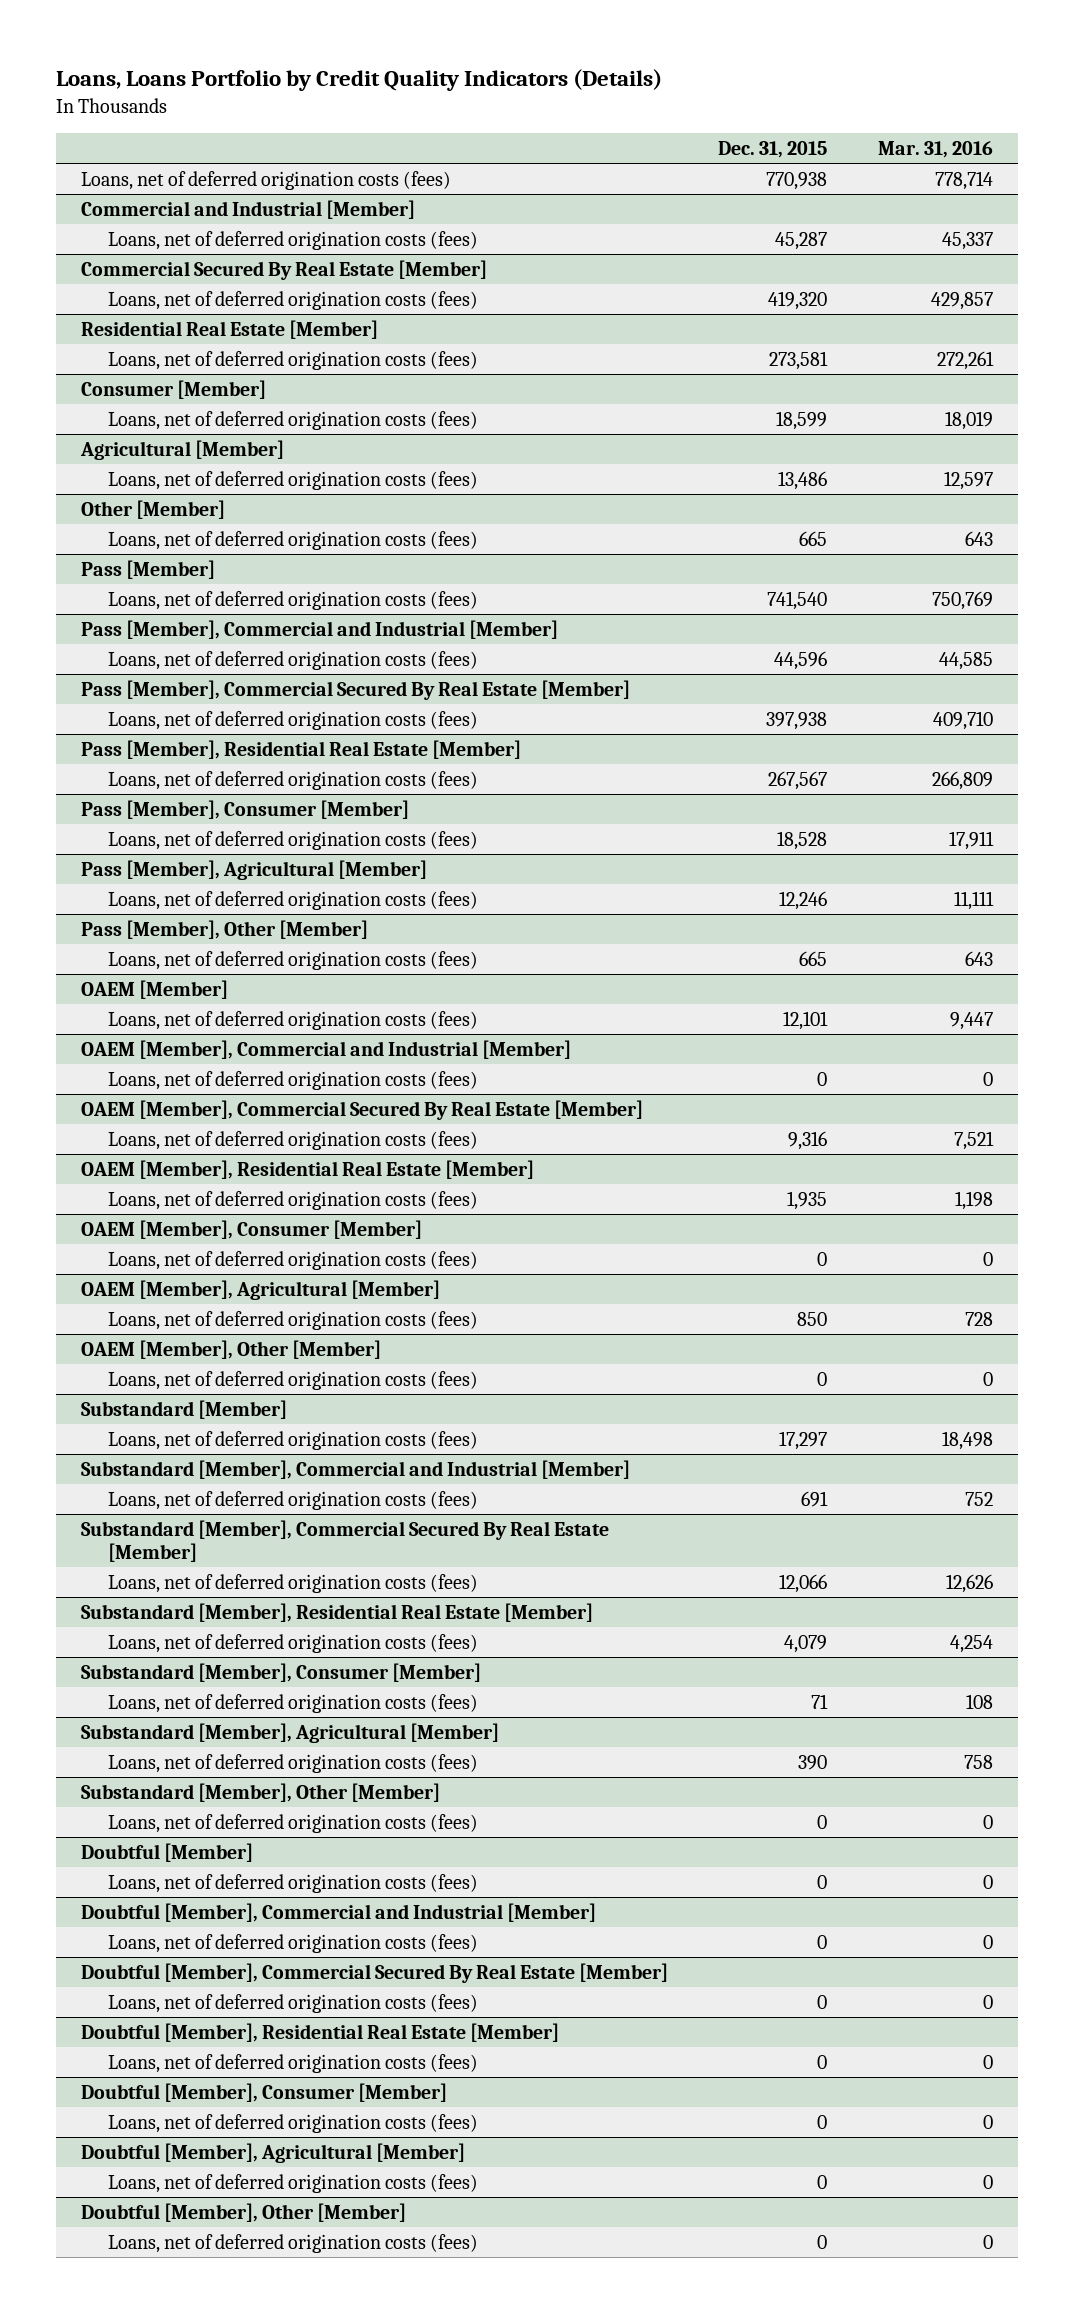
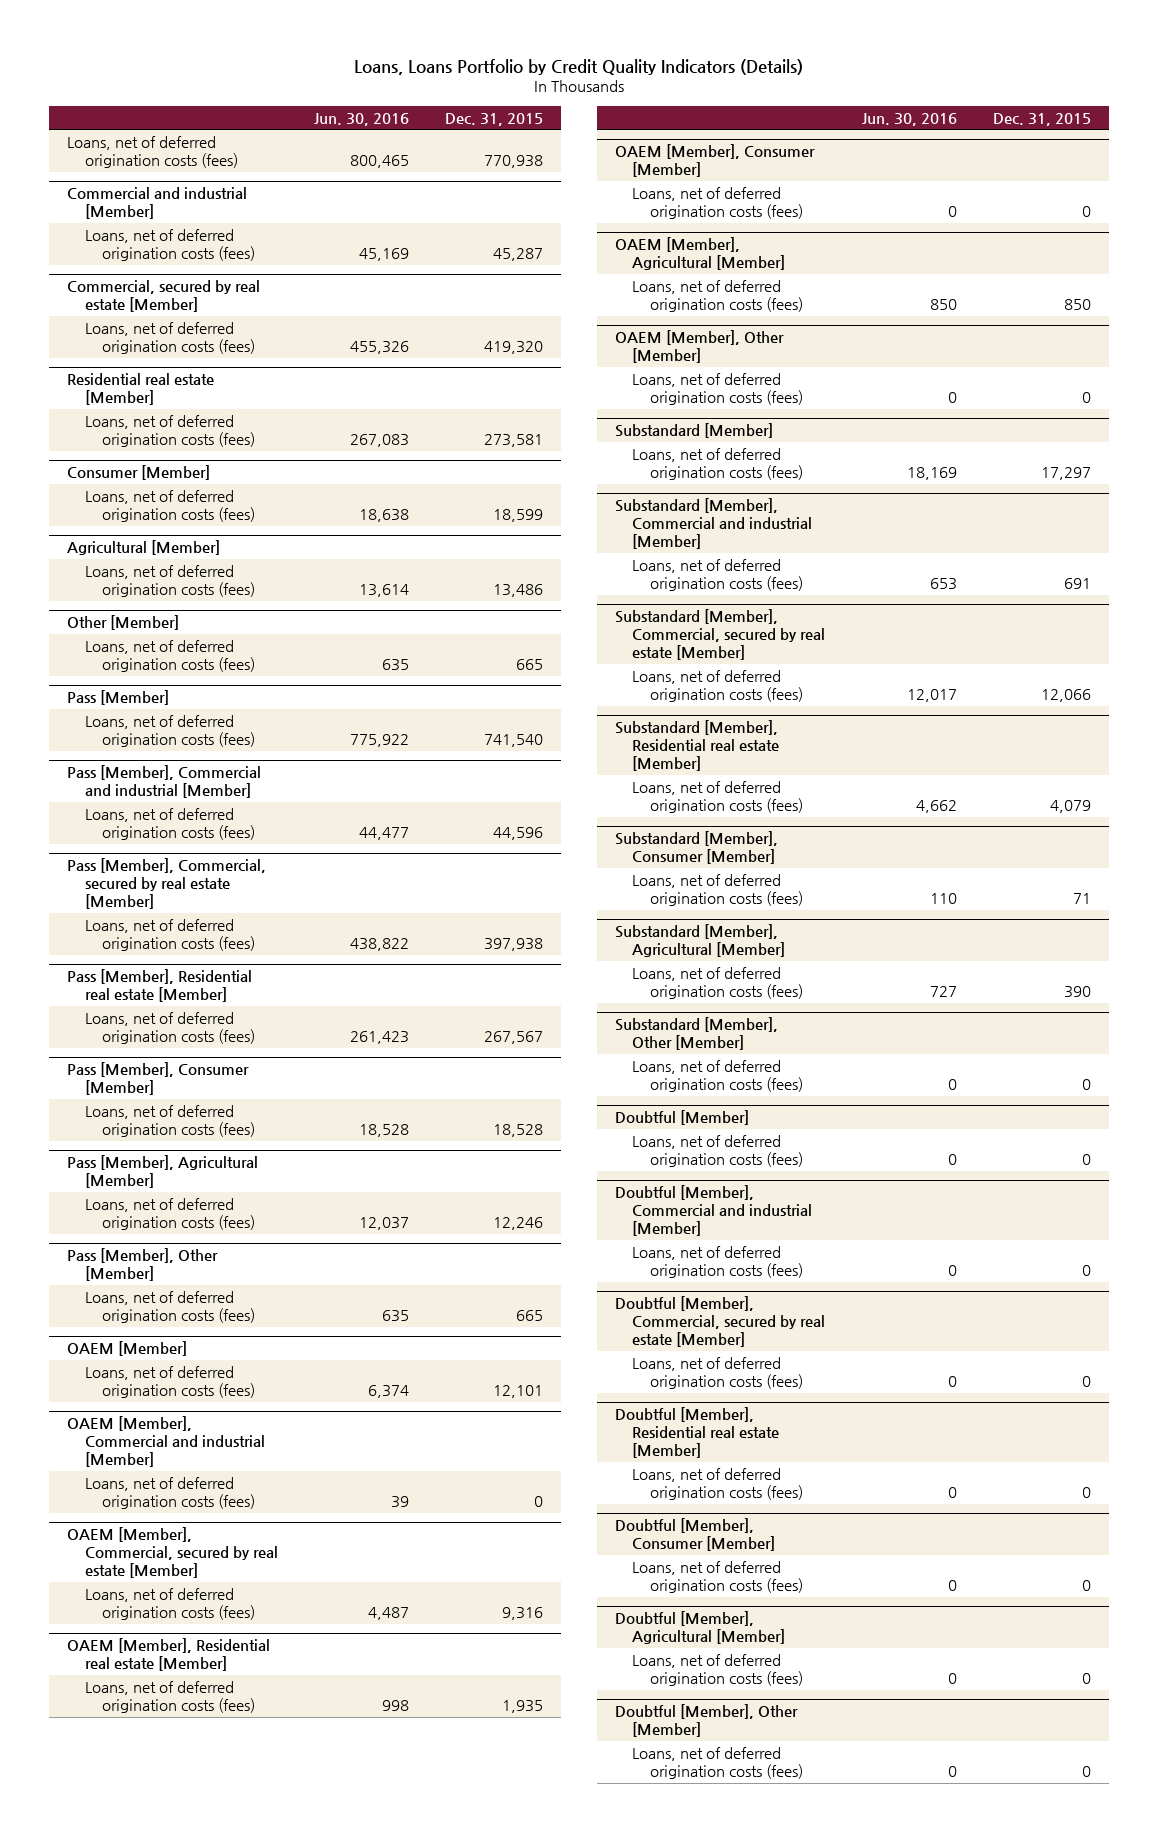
[877,140,993,158] Mar. 31, 2016 -> none
none -> [313,112,409,126] Jun. 30, 2016
[80,199,415,219] Commercial and Industrial [Member] -> [67,186,248,219] Commercial and industrial [Member]
[80,259,487,280] Commercial Secured By Real Estate [Member] -> [67,279,261,312] Commercial, secured by real estate [Member]
[80,319,378,339] Residential Real Estate [Member] -> [67,372,215,405] Residential real estate [Member]
[80,619,558,639] Pass [Member], Commercial and Industrial [Member] -> [67,764,262,798] Pass [Member], Commercial and industrial [Member]
[80,679,630,700] Pass [Member], Commercial Secured By Real Estate [Member] -> [67,857,267,909] Pass [Member], Commercial, secured by real estate [Member]
[80,739,521,759] Pass [Member], Residential Real Estate [Member] -> [67,968,253,1002] Pass [Member], Residential real estate [Member]
[80,1039,571,1059] OAEM [Member], Commercial and Industrial [Member] -> [67,1415,265,1467] OAEM [Member], Commercial and industrial [Member]
[80,1099,643,1120] OAEM [Member], Commercial Secured By Real Estate [Member] -> [67,1526,278,1578] OAEM [Member], Commercial, secured by real estate [Member]
[80,1159,534,1179] OAEM [Member], Residential Real Estate [Member] -> [67,1637,271,1671] OAEM [Member], Residential real estate [Member]
[80,1459,630,1479] Substandard [Member], Commercial and Industrial [Member] -> [615,497,813,549] Substandard [Member], Commercial and industrial [Member]
[80,1519,609,1563] Substandard [Member], Commercial Secured By Real Estate [Member] -> [615,608,826,660] Substandard [Member], Commercial, secured by real estate [Member]
[80,1602,593,1622] Substandard [Member], Residential Real Estate [Member] -> [615,719,780,771] Substandard [Member], Residential real estate [Member]
[80,1902,596,1922] Doubtful [Member], Commercial and Industrial [Member] -> [615,1184,813,1236] Doubtful [Member], Commercial and industrial [Member]
[80,1962,668,1983] Doubtful [Member], Commercial Secured By Real Estate [Member] -> [615,1295,826,1347] Doubtful [Member], Commercial, secured by real estate [Member]
[80,2022,559,2042] Doubtful [Member], Residential Real Estate [Member] -> [615,1406,780,1458] Doubtful [Member], Residential real estate [Member]

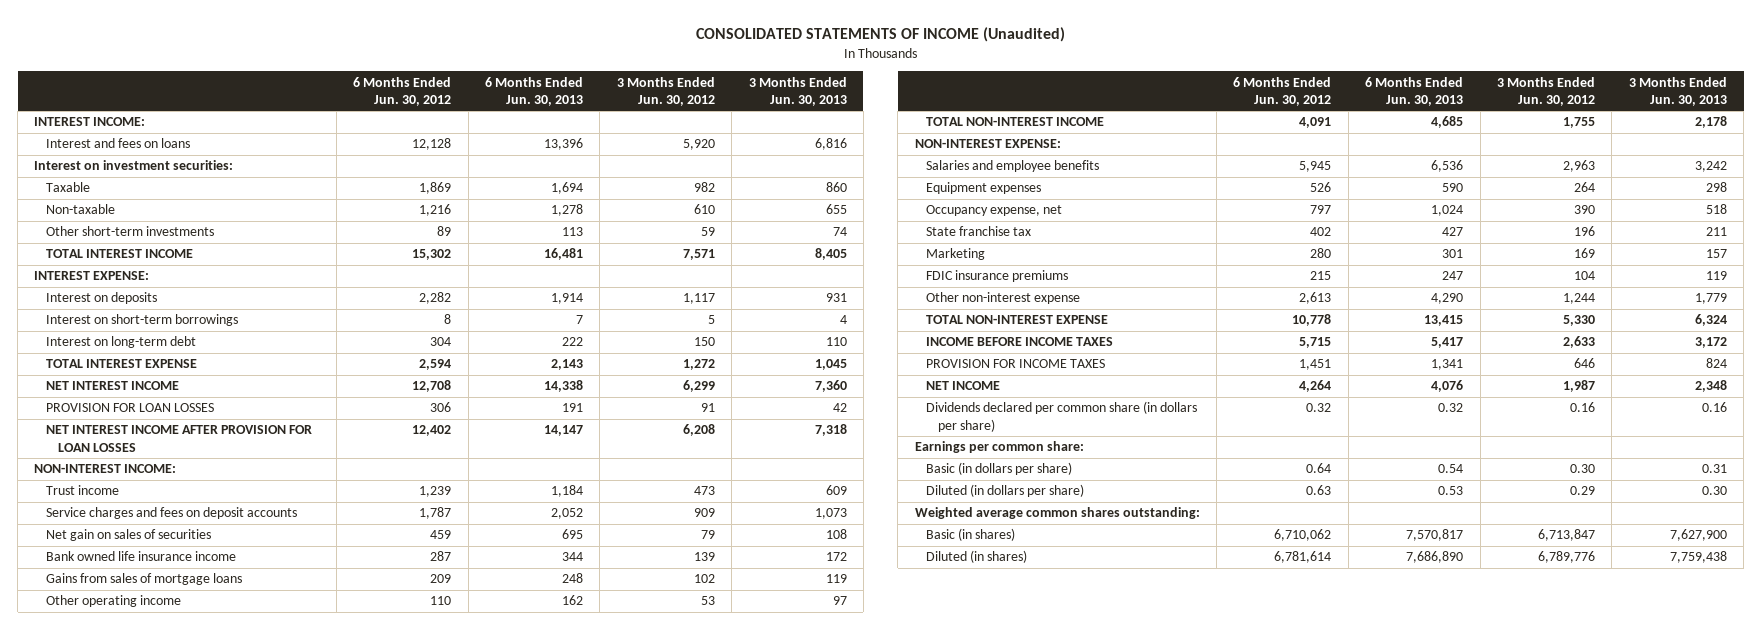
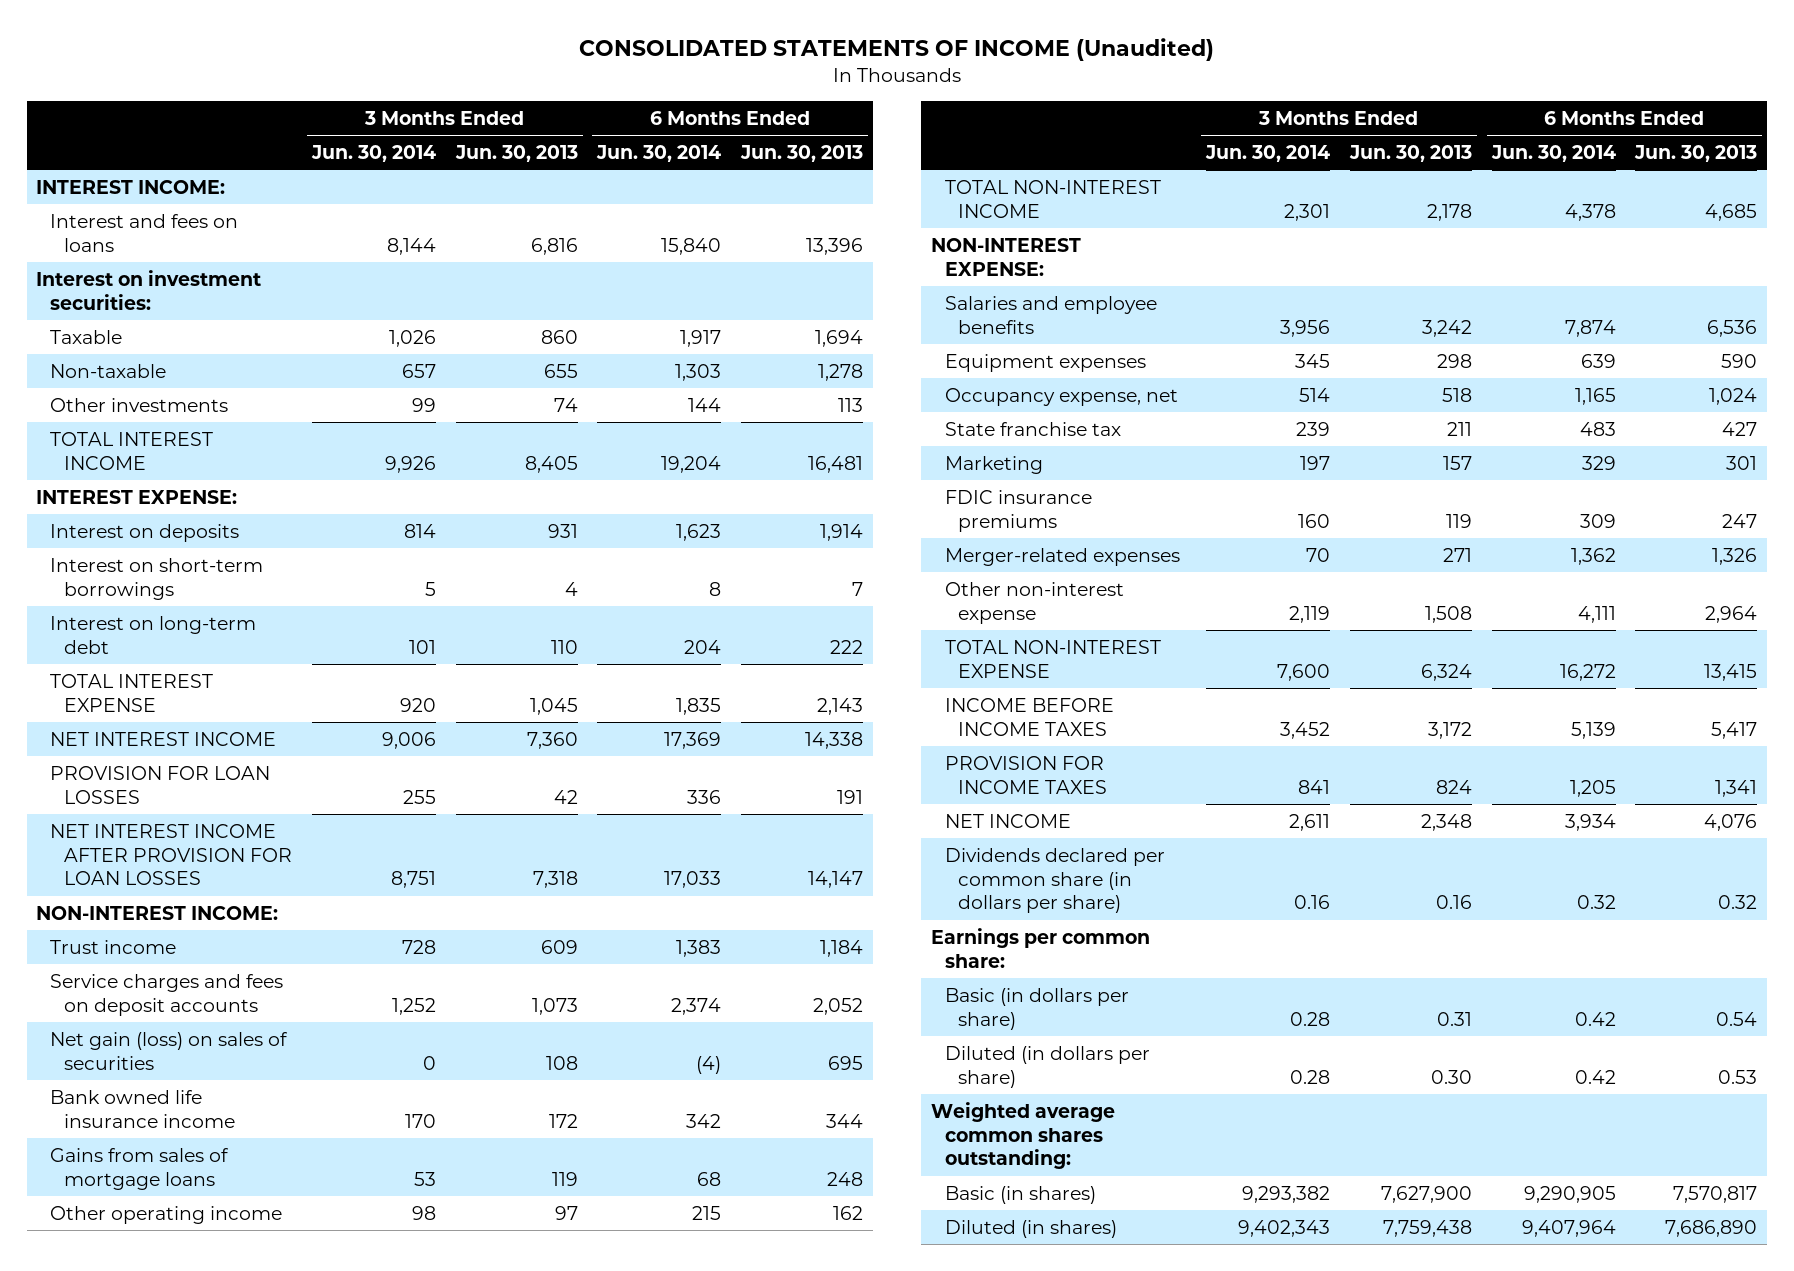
[353,76,452,106] 6 Months Ended Jun. 30, 2012 -> none
[616,76,715,106] 3 Months Ended Jun. 30, 2012 -> none
none -> [310,145,436,163] Jun. 30, 2014
none -> [596,145,722,163] Jun. 30, 2014
[46,226,215,237] Other short-term investments -> [50,397,229,412] Other investments
[46,529,212,542] Net gain on sales of securities -> [50,1031,289,1070] Net gain (loss) on sales of securities
none -> [944,547,1180,566] Merger-related expenses
[1431,293,1464,305] 4,290 -> [1705,605,1758,623] 2,964
[1694,293,1727,305] 1,779 -> [1424,605,1472,623] 1,508

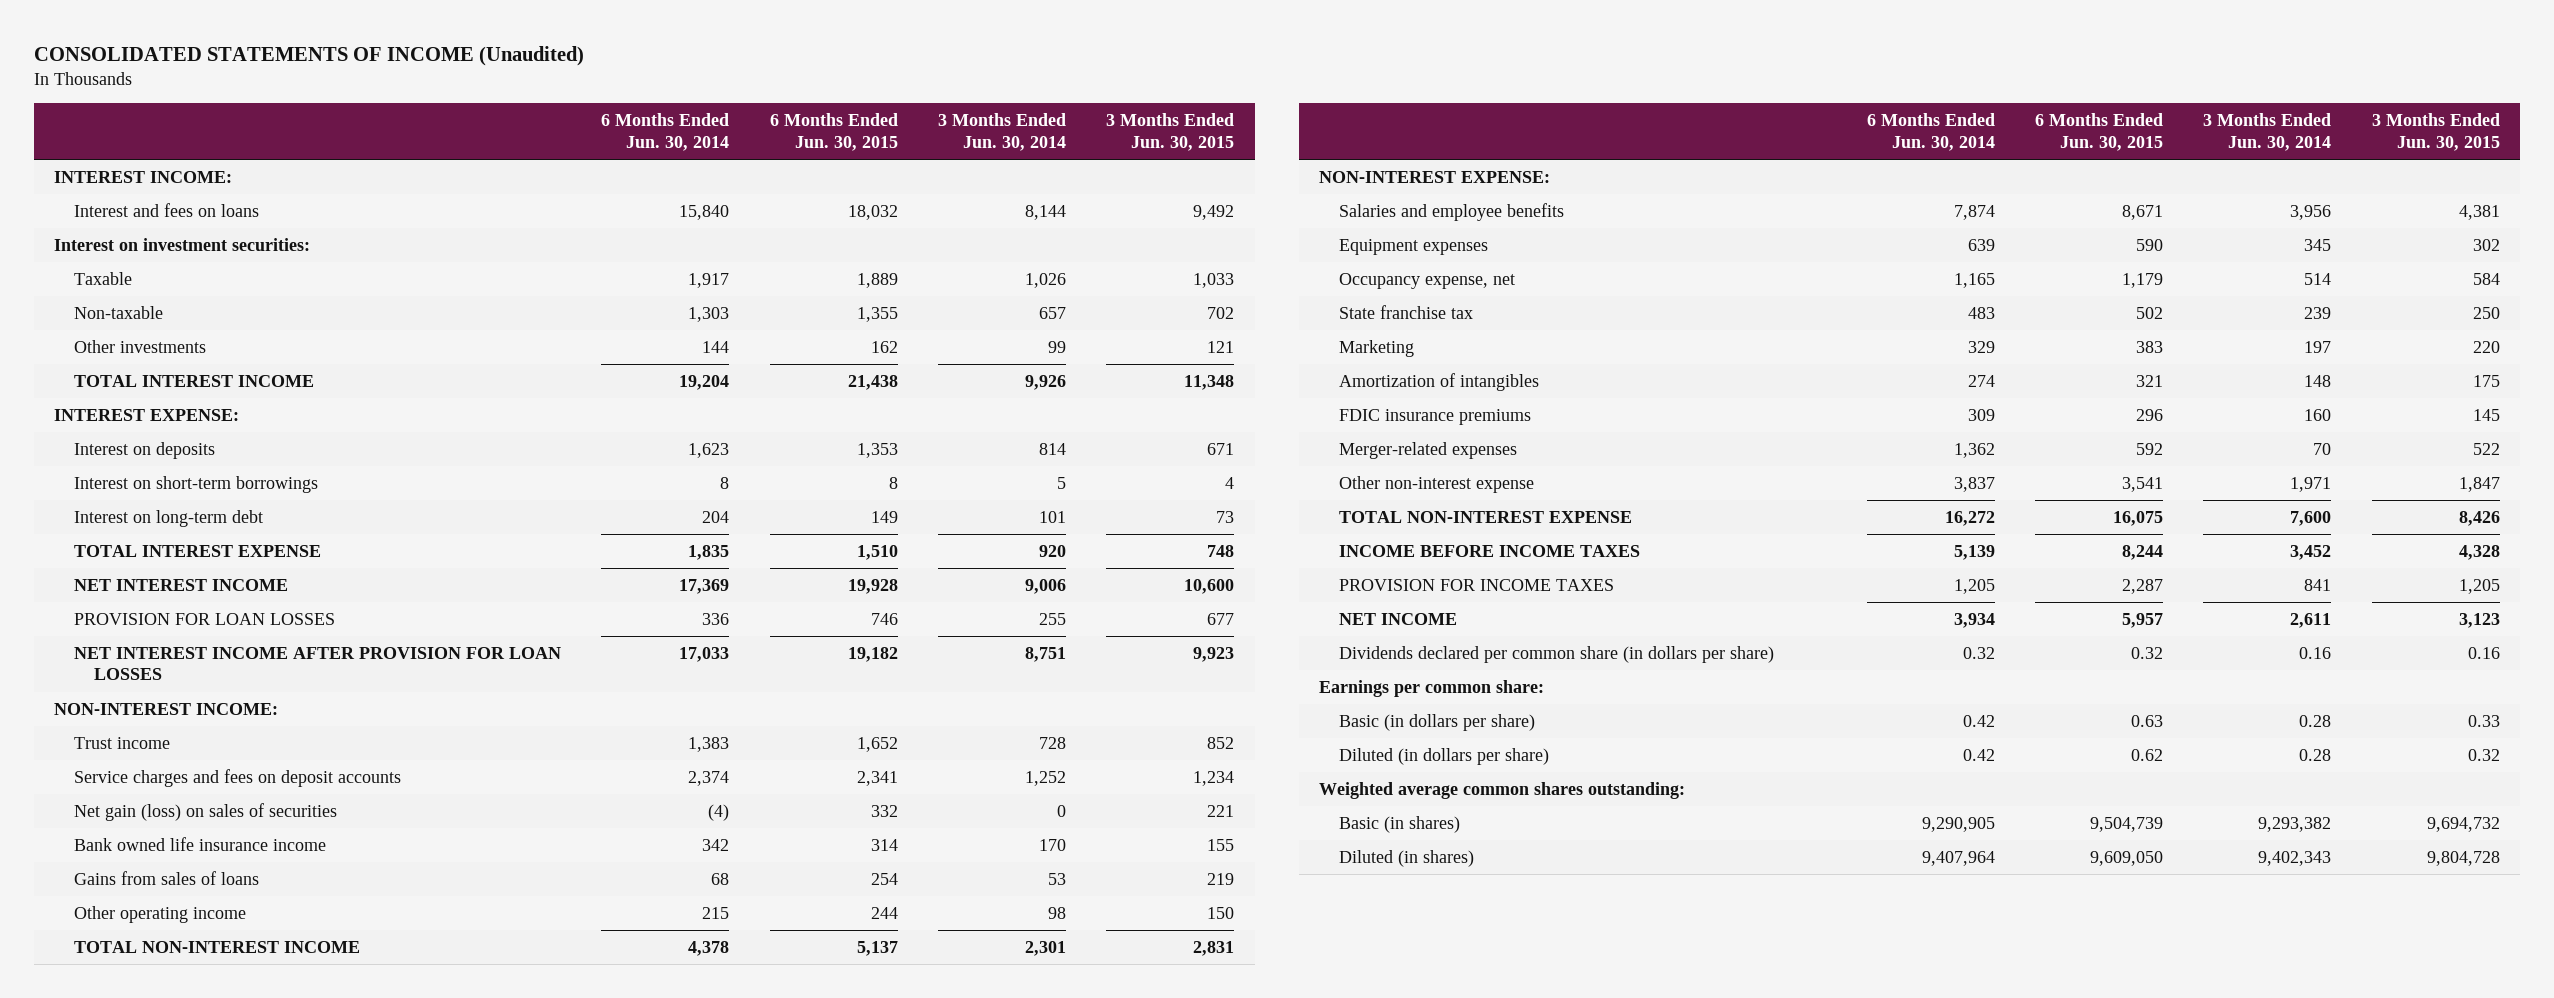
[454,145,578,163] Jun. 30, 2013 -> none
[740,145,864,163] Jun. 30, 2013 -> none
none -> [769,113,898,151] 6 Months Ended Jun. 30, 2015
none -> [1106,113,1235,151] 3 Months Ended Jun. 30, 2015
[50,1147,230,1190] Gains from sales of mortgage loans -> [73,870,259,885] Gains from sales of loans
none -> [1339,372,1540,391] Amortization of intangibles
[1289,605,1331,623] 2,119 -> [2290,476,2332,492] 1,971
[1577,605,1616,623] 4,111 -> [1953,476,1995,492] 3,837

